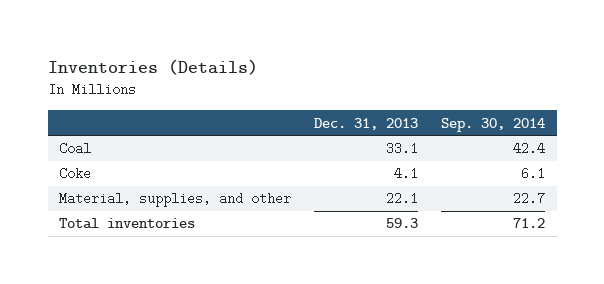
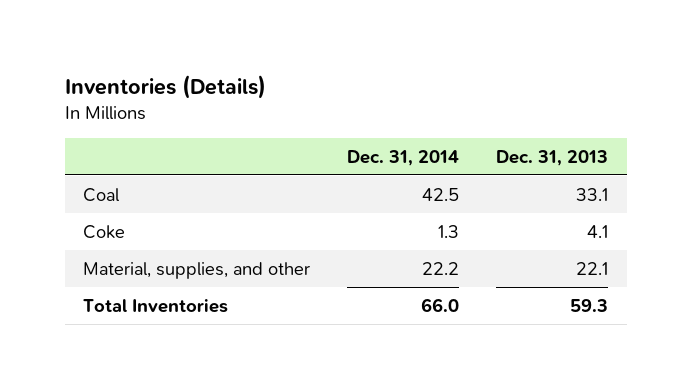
[441,117,546,132] Sep. 30, 2014 -> none
none -> [347,149,460,166] Dec. 31, 2014
[59,218,196,230] Total inventories -> [83,298,229,313] Total Inventories

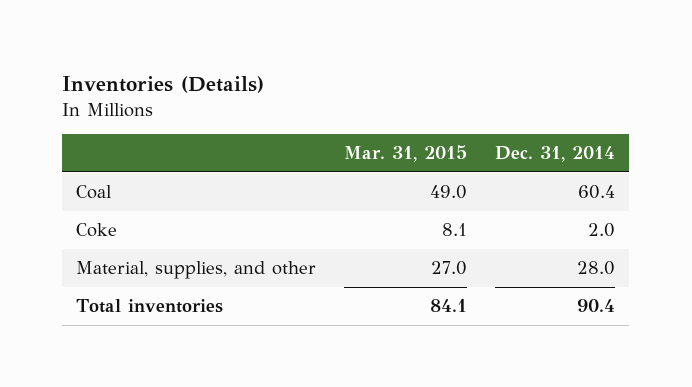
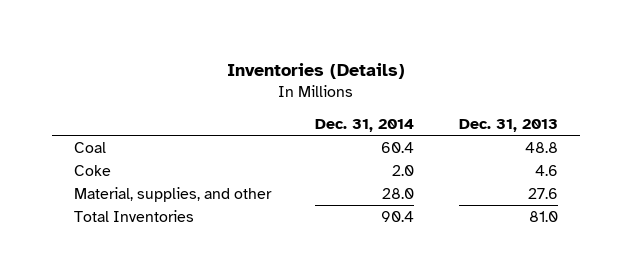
[344,145,468,163] Mar. 31, 2015 -> none
none -> [458,118,558,132] Dec. 31, 2013
[76,299,224,314] Total inventories -> [74,209,195,222] Total Inventories

